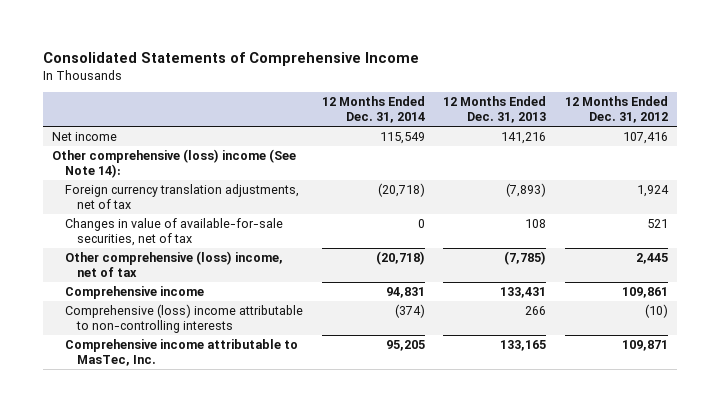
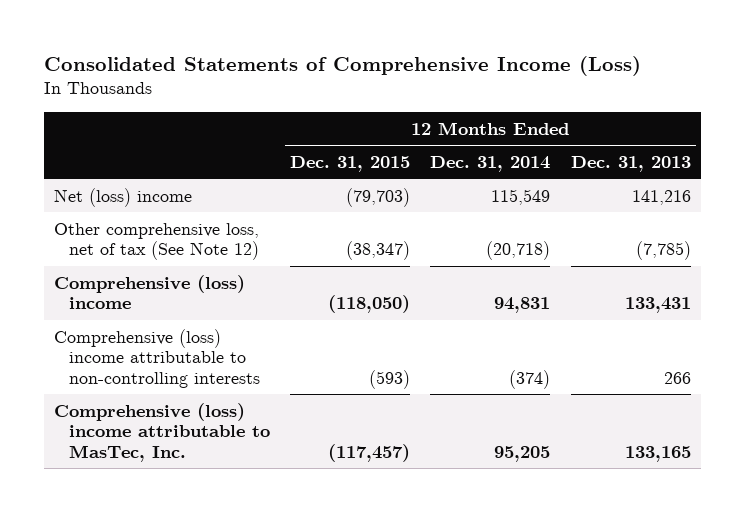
[42,51,419,66] Consolidated Statements of Comprehensive Income -> [43,55,641,76] Consolidated Statements of Comprehensive Income (Loss)
[565,95,669,124] 12 Months Ended Dec. 31, 2012 -> none
none -> [290,155,411,172] Dec. 31, 2015
[52,148,297,179] Other comprehensive (loss) income (See Note 14): -> none
[64,183,299,210] Foreign currency translation adjustments, net of tax -> none
[64,217,283,247] Changes in value of available-for-sale securities, net of tax -> none
[52,131,118,141] Net income -> [53,187,192,207] Net (loss) income
[64,250,283,278] Other comprehensive (loss) income, net of tax -> [53,222,259,261] Other comprehensive loss, net of tax (See Note 12)
[64,285,204,299] Comprehensive income -> [53,274,245,310] Comprehensive (loss) income
[64,338,298,367] Comprehensive income attributable to MasTec, Inc. -> [53,402,270,462] Comprehensive (loss) income attributable to MasTec, Inc.

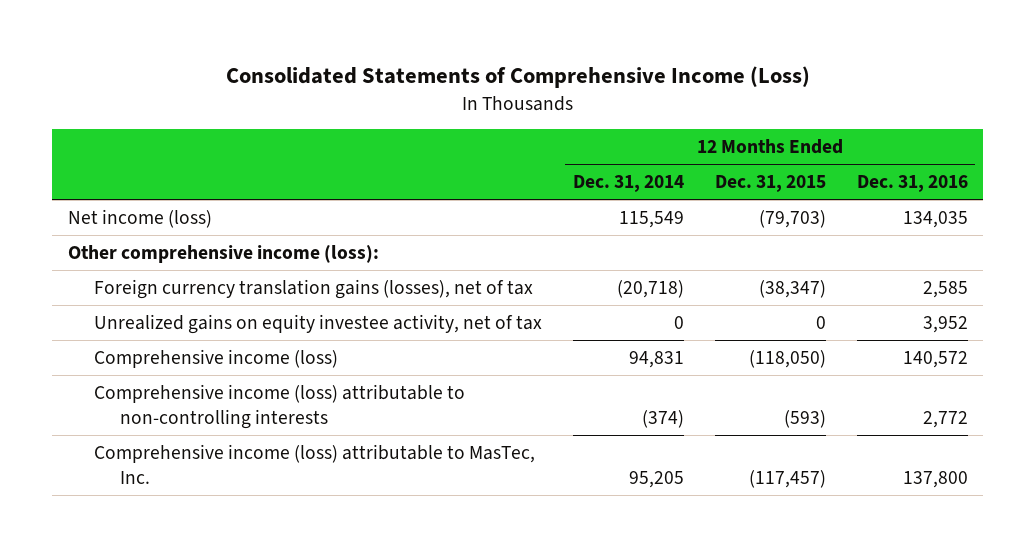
[570,155,691,172] Dec. 31, 2013 -> none
none -> [856,175,968,193] Dec. 31, 2016
[53,187,192,207] Net (loss) income -> [67,208,212,228] Net income (loss)
none -> [67,244,379,263] Other comprehensive income (loss):
[53,222,259,261] Other comprehensive loss, net of tax (See Note 12) -> [94,278,534,299] Foreign currency translation gains (losses), net of tax
none -> [94,313,543,334] Unrealized gains on equity investee activity, net of tax
[53,274,245,310] Comprehensive (loss) income -> [94,348,339,368] Comprehensive income (loss)
[53,328,260,388] Comprehensive (loss) income attributable to non-controlling interests -> [94,383,466,429] Comprehensive income (loss) attributable to non-controlling interests
[53,402,270,462] Comprehensive (loss) income attributable to MasTec, Inc. -> [94,443,536,484] Comprehensive income (loss) attributable to MasTec, Inc.

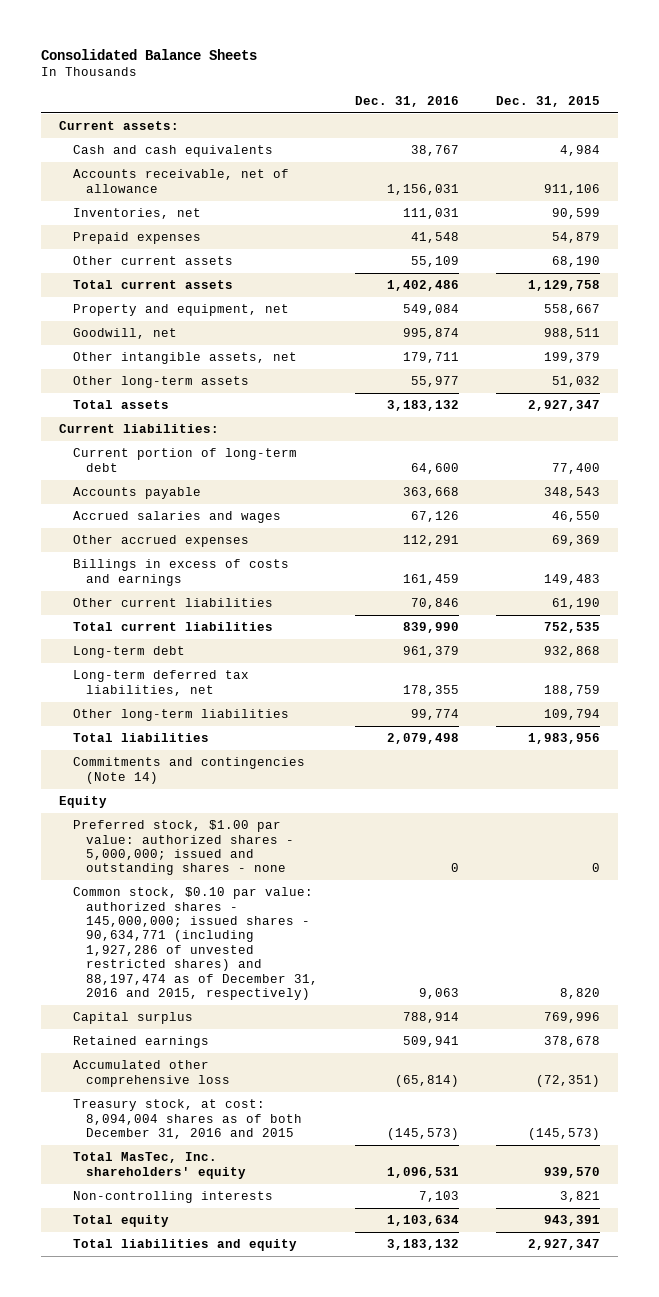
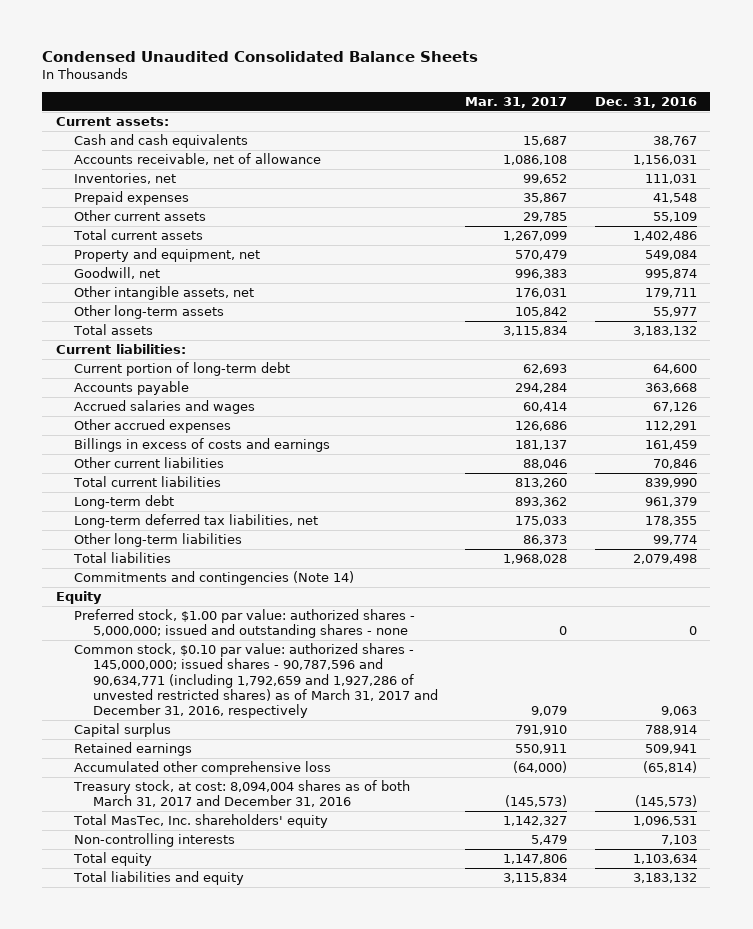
[40,48,257,60] Consolidated Balance Sheets -> [42,51,479,63] Condensed Unaudited Consolidated Balance Sheets
[495,95,600,107] Dec. 31, 2015 -> none
none -> [465,97,568,109] Mar. 31, 2017
[72,887,319,1001] Common stock, $0.10 par value: authorized shares - 145,000,000; issued shares - 90,634,771 (including 1,927,286 of unvested restricted shares) and 88,197,474 as of December 31, 2016 and 2015, respectively) -> [74,642,438,719] Common stock, $0.10 par value: authorized shares - 145,000,000; issued shares - 90,787,596 and 90,634,771 (including 1,792,659 and 1,927,286 of unvested restricted shares) as of March 31, 2017 and December 31, 2016, respectively
[72,1099,303,1140] Treasury stock, at cost: 8,094,004 shares as of both December 31, 2016 and 2015 -> [73,779,411,808] Treasury stock, at cost: 8,094,004 shares as of both March 31, 2017 and December 31, 2016

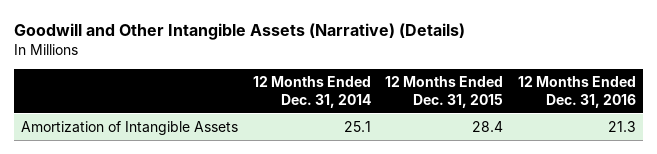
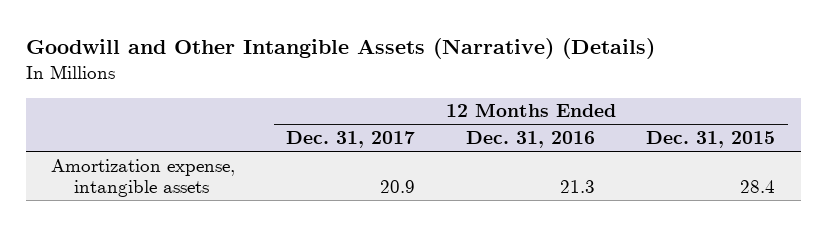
[252,76,371,109] 12 Months Ended Dec. 31, 2014 -> none
none -> [286,131,416,149] Dec. 31, 2017
[21,121,239,136] Amortization of Intangible Assets -> [51,158,236,198] Amortization expense, intangible assets

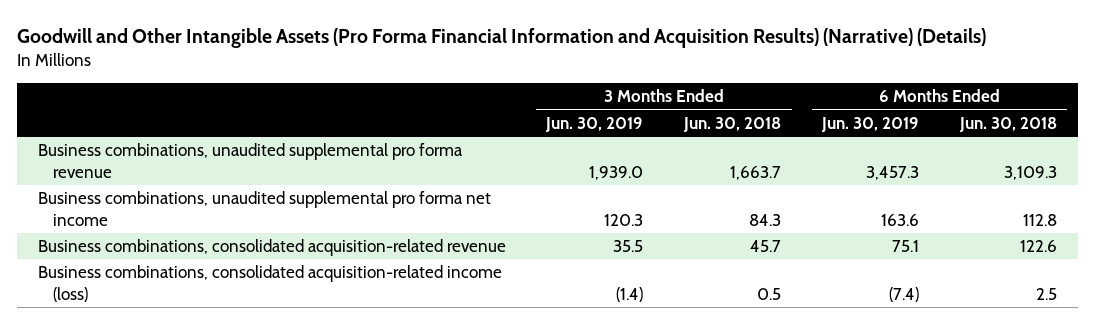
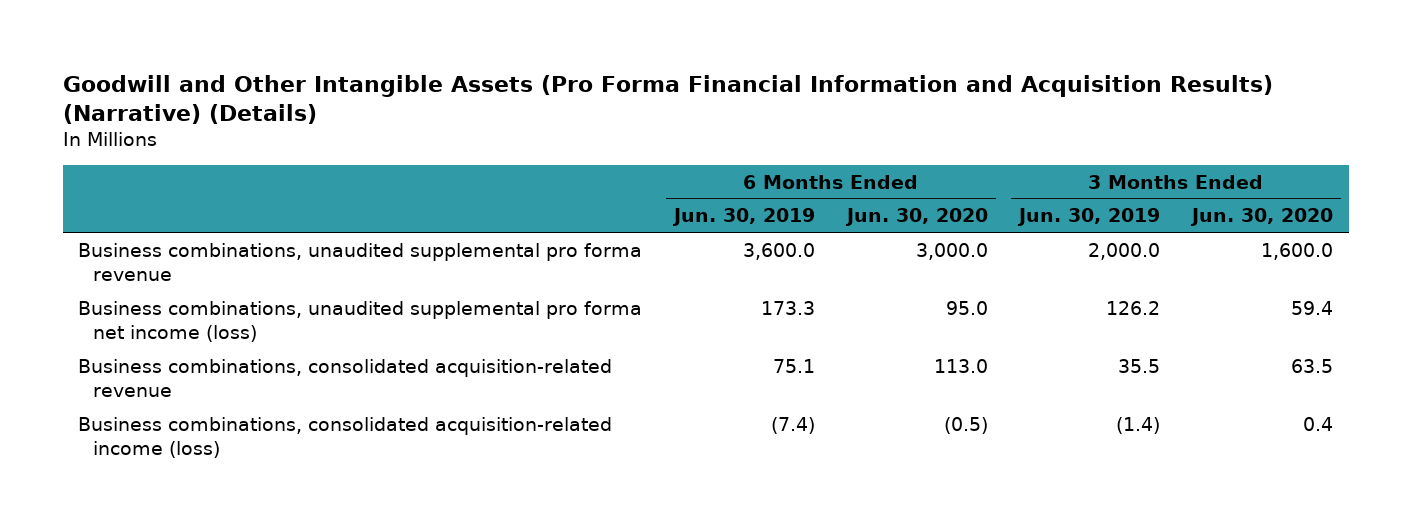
[683,116,782,132] Jun. 30, 2018 -> none
[959,116,1058,132] Jun. 30, 2018 -> none
none -> [844,208,988,227] Jun. 30, 2020
none -> [1189,208,1333,227] Jun. 30, 2020
[589,165,644,180] 1,939.0 -> [1088,242,1161,260] 2,000.0
[866,165,920,180] 3,457.3 -> [743,242,816,260] 3,600.0
[37,191,491,226] Business combinations, unaudited supplemental pro forma net income -> [78,300,643,342] Business combinations, unaudited supplemental pro forma net income (loss)
[604,213,644,226] 120.3 -> [1106,300,1161,315] 126.2
[881,213,920,226] 163.6 -> [761,300,816,315] 173.3

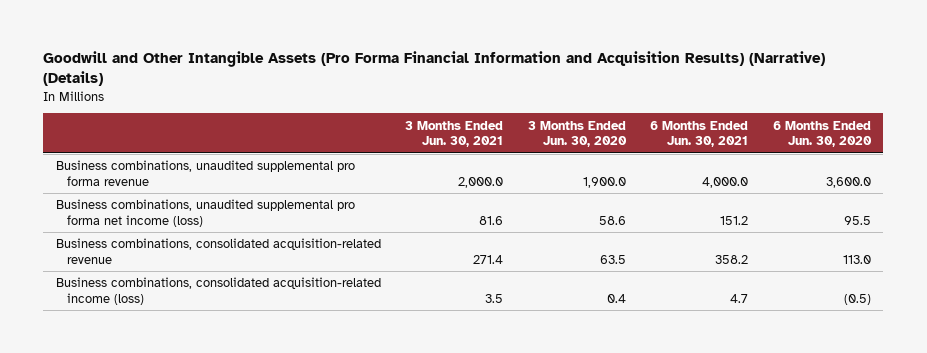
[672,208,816,227] Jun. 30, 2019 -> none
[1017,208,1161,227] Jun. 30, 2019 -> none
none -> [405,120,504,148] 3 Months Ended Jun. 30, 2021
none -> [650,120,749,148] 6 Months Ended Jun. 30, 2021
[915,242,988,260] 3,000.0 -> [825,176,871,188] 3,600.0
[1260,242,1333,260] 1,600.0 -> [582,176,626,188] 1,900.0
[945,300,988,315] 95.0 -> [843,215,871,225] 95.5
[1290,300,1333,315] 59.4 -> [598,215,626,225] 58.6

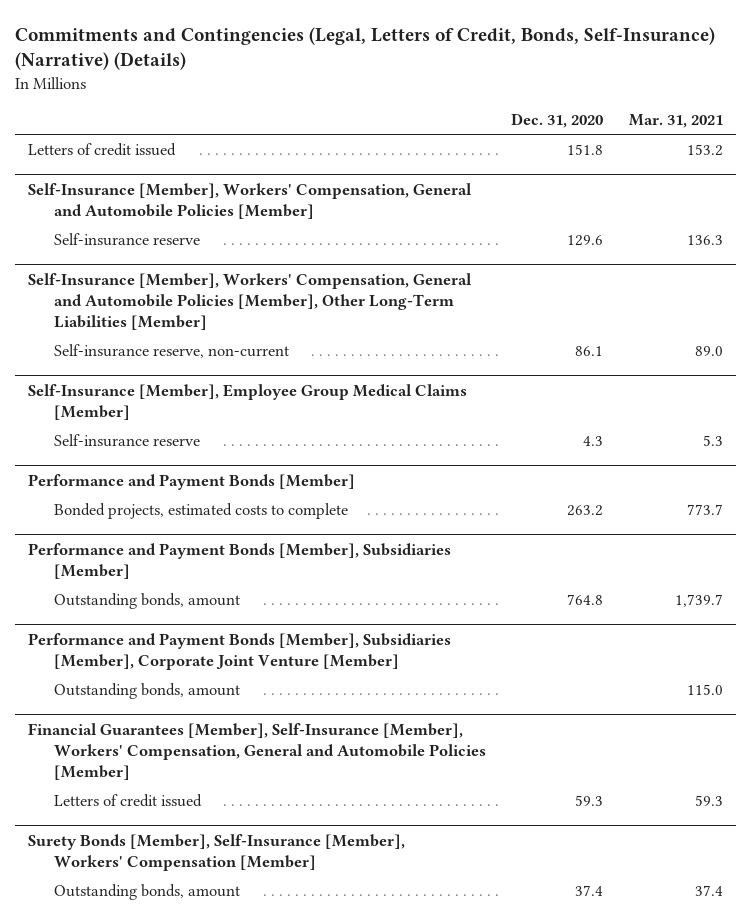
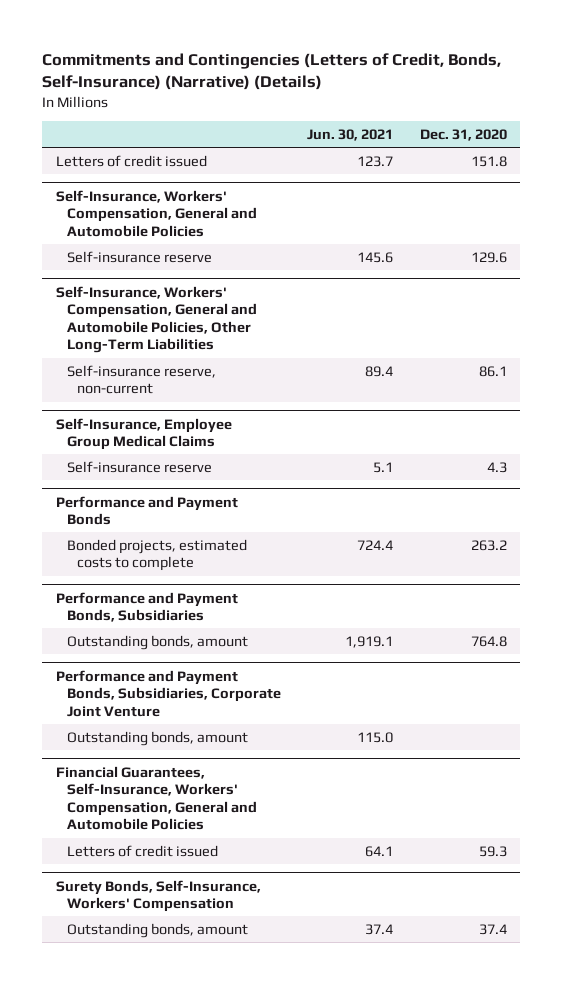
[15,26,716,71] Commitments and Contingencies (Legal, Letters of Credit, Bonds, Self-Insurance) (Narrative) (Details) -> [42,52,502,91] Commitments and Contingencies (Letters of Credit, Bonds, Self-Insurance) (Narrative) (Details)
[629,114,724,129] Mar. 31, 2021 -> none
none -> [307,129,394,142] Jun. 30, 2021
[28,182,473,219] Self-Insurance [Member], Workers' Compensation, General and Automobile Policies [Member] -> [55,189,257,237] Self-Insurance, Workers' Compensation, General and Automobile Policies
[28,272,473,330] Self-Insurance [Member], Workers' Compensation, General and Automobile Policies [Member], Other Long-Term Liabilities [Member] -> [55,285,257,354] Self-Insurance, Workers' Compensation, General and Automobile Policies, Other Long-Term Liabilities
[28,383,468,420] Self-Insurance [Member], Employee Group Medical Claims [Member] -> [55,417,232,451] Self-Insurance, Employee Group Medical Claims
[28,473,356,490] Performance and Payment Bonds [Member] -> [55,495,238,526] Performance and Payment Bonds
[28,542,452,579] Performance and Payment Bonds [Member], Subsidiaries [Member] -> [55,591,238,623] Performance and Payment Bonds, Subsidiaries
[28,632,452,670] Performance and Payment Bonds [Member], Subsidiaries [Member], Corporate Joint Venture [Member] -> [55,669,281,717] Performance and Payment Bonds, Subsidiaries, Corporate Joint Venture
[28,722,486,780] Financial Guarantees [Member], Self-Insurance [Member], Workers' Compensation, General and Automobile Policies [Member] -> [55,765,257,831] Financial Guarantees, Self-Insurance, Workers' Compensation, General and Automobile Policies
[28,833,406,871] Surety Bonds [Member], Self-Insurance [Member], Workers' Compensation [Member] -> [55,879,261,913] Surety Bonds, Self-Insurance, Workers' Compensation

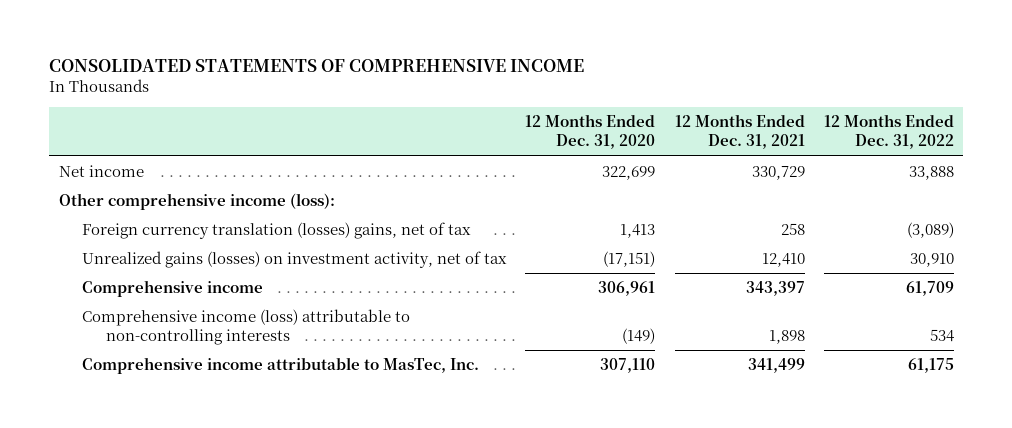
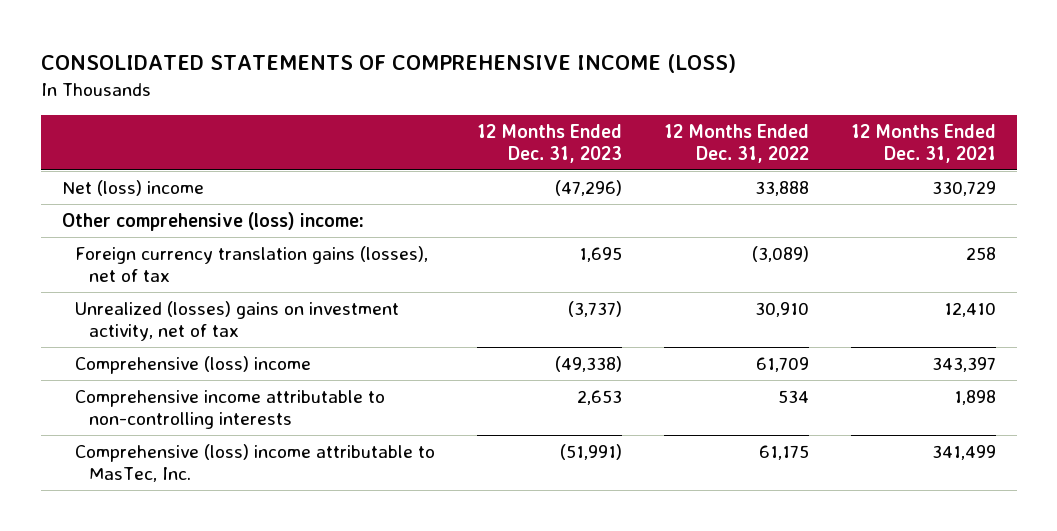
[49,59,585,73] CONSOLIDATED STATEMENTS OF COMPREHENSIVE INCOME -> [40,54,736,74] CONSOLIDATED STATEMENTS OF COMPREHENSIVE INCOME (LOSS)
[525,114,656,150] 12 Months Ended Dec. 31, 2020 -> none
none -> [477,123,623,163] 12 Months Ended Dec. 31, 2023
[58,165,144,178] Net income -> [61,180,204,197] Net (loss) income
[58,193,335,211] Other comprehensive income (loss): -> [61,212,364,232] Other comprehensive (loss) income:
[82,222,472,240] Foreign currency translation (losses) gains, net of tax -> [75,246,429,283] Foreign currency translation gains (losses), net of tax
[82,251,508,269] Unrealized gains (losses) on investment activity, net of tax -> [75,301,400,342] Unrealized (losses) gains on investment activity, net of tax
[82,280,264,298] Comprehensive income -> [75,356,312,375] Comprehensive (loss) income
[82,309,411,346] Comprehensive income (loss) attributable to non-controlling interests -> [75,390,386,430] Comprehensive income attributable to non-controlling interests
[82,357,480,375] Comprehensive income attributable to MasTec, Inc. -> [75,444,436,483] Comprehensive (loss) income attributable to MasTec, Inc.

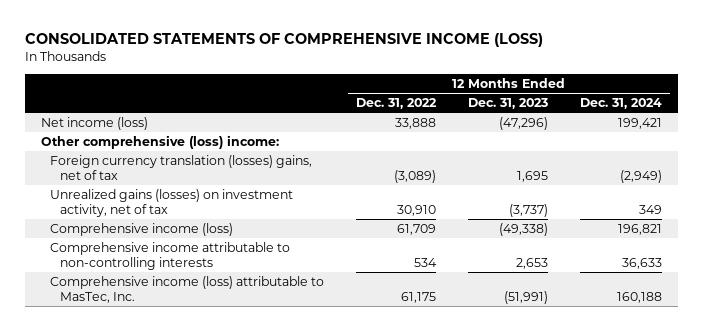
[850,123,996,163] 12 Months Ended Dec. 31, 2021 -> none
none -> [579,98,662,110] Dec. 31, 2024
[61,180,204,197] Net (loss) income -> [40,117,148,131] Net income (loss)
[75,246,429,283] Foreign currency translation gains (losses), net of tax -> [50,155,313,181] Foreign currency translation (losses) gains, net of tax
[75,301,400,342] Unrealized (losses) gains on investment activity, net of tax -> [50,189,294,218] Unrealized gains (losses) on investment activity, net of tax
[75,356,312,375] Comprehensive (loss) income -> [50,223,234,237] Comprehensive income (loss)
[75,444,436,483] Comprehensive (loss) income attributable to MasTec, Inc. -> [50,276,325,304] Comprehensive income (loss) attributable to MasTec, Inc.

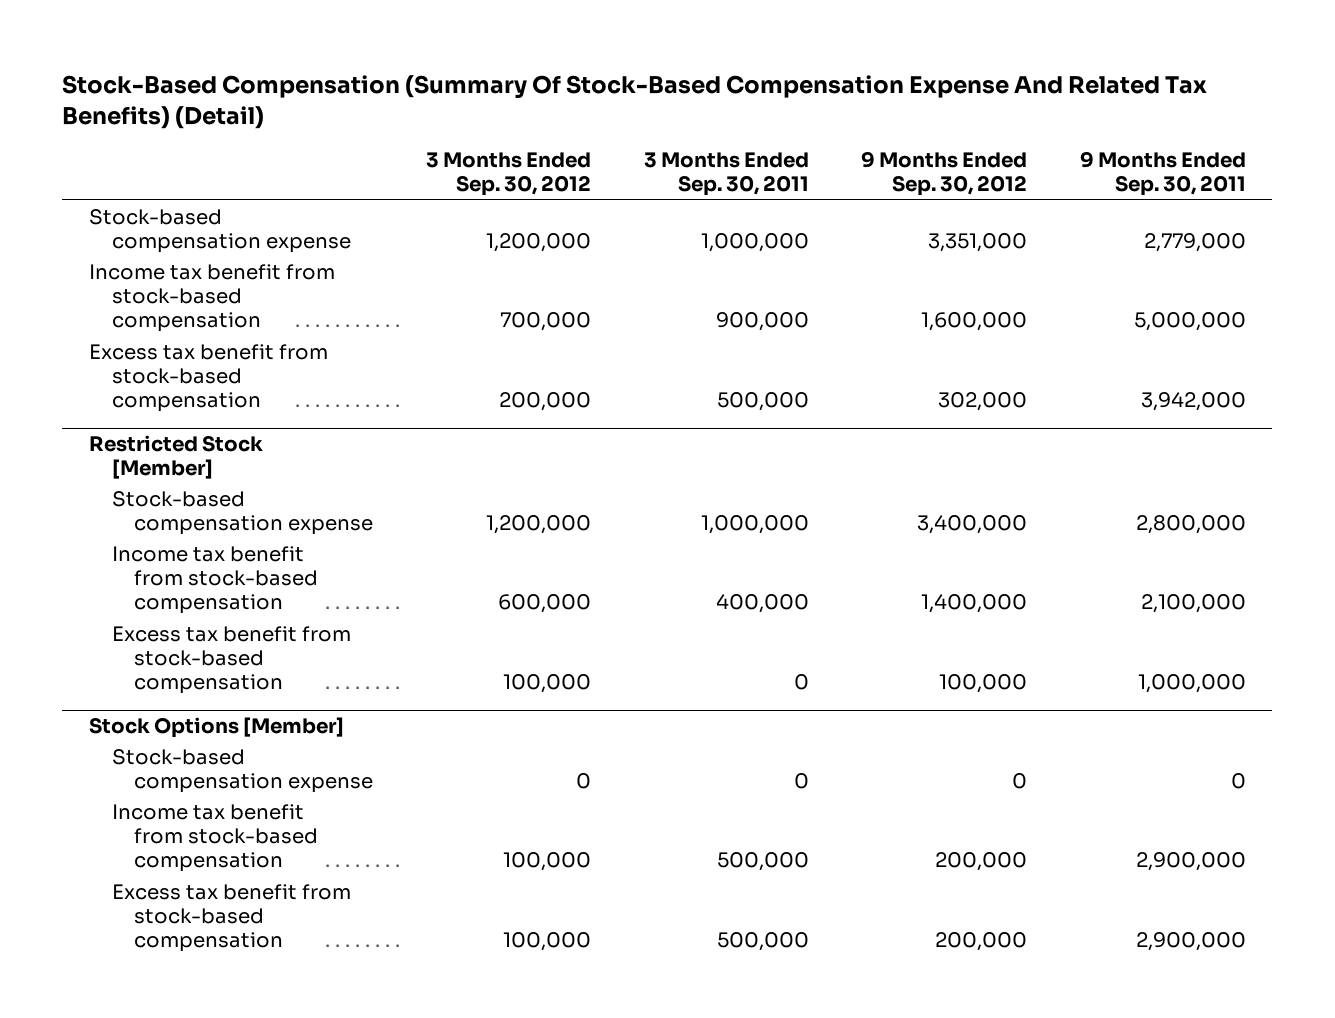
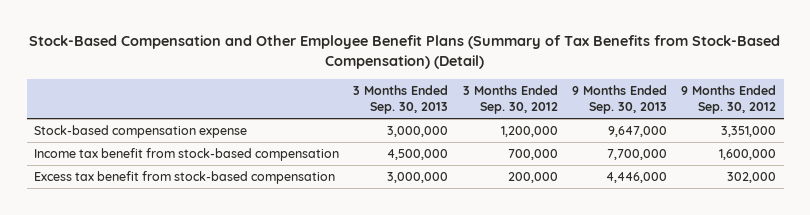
[62,75,1208,130] Stock-Based Compensation (Summary Of Stock-Based Compensation Expense And Related Tax Benefits) (Detail) -> [29,35,781,69] Stock-Based Compensation and Other Employee Benefit Plans (Summary of Tax Benefits from Stock-Based Compensation) (Detail)
[643,152,809,197] 3 Months Ended Sep. 30, 2011 -> none
[1080,151,1247,197] 9 Months Ended Sep. 30, 2011 -> none
none -> [353,84,449,115] 3 Months Ended Sep. 30, 2013
none -> [572,84,668,115] 9 Months Ended Sep. 30, 2013
[88,434,263,480] Restricted Stock [Member] -> none
[111,490,374,536] Stock-based compensation expense -> none
[111,545,319,615] Income tax benefit from stock-based compensation -> none
[111,625,351,695] Excess tax benefit from stock-based compensation -> none
[88,716,344,738] Stock Options [Member] -> none
[111,748,374,794] Stock-based compensation expense -> none
[111,803,319,873] Income tax benefit from stock-based compensation -> none
[111,883,351,953] Excess tax benefit from stock-based compensation -> none

